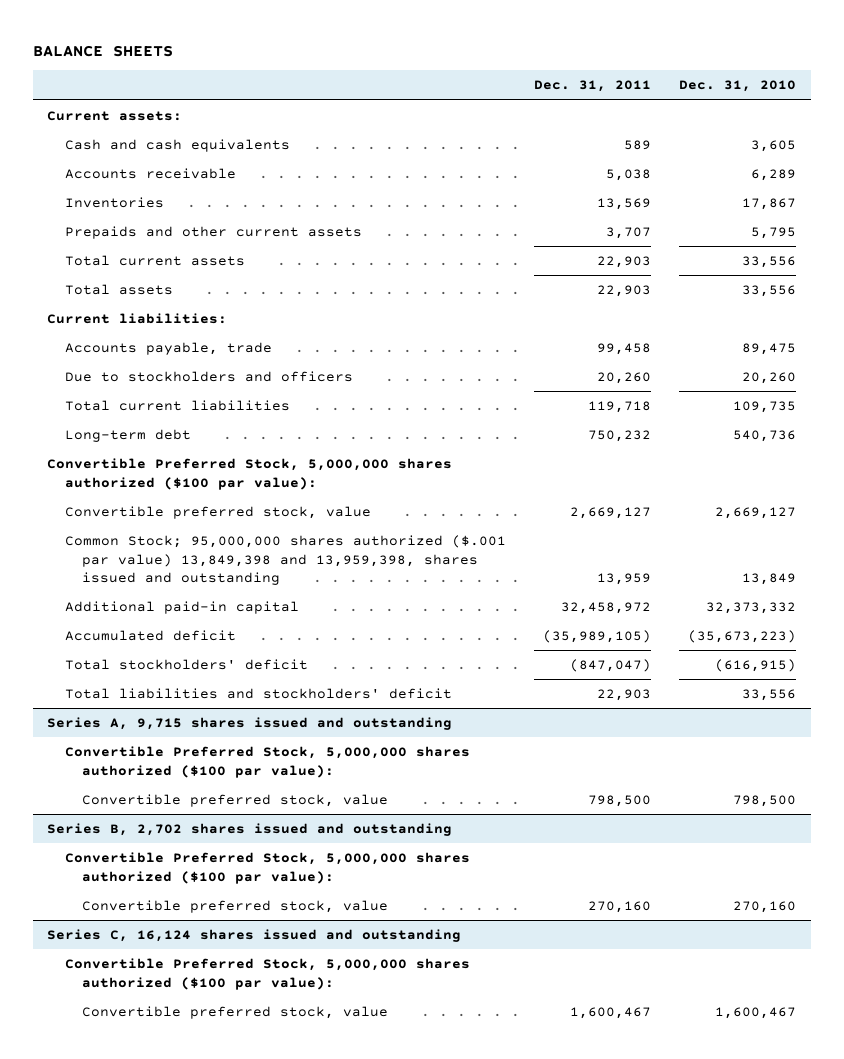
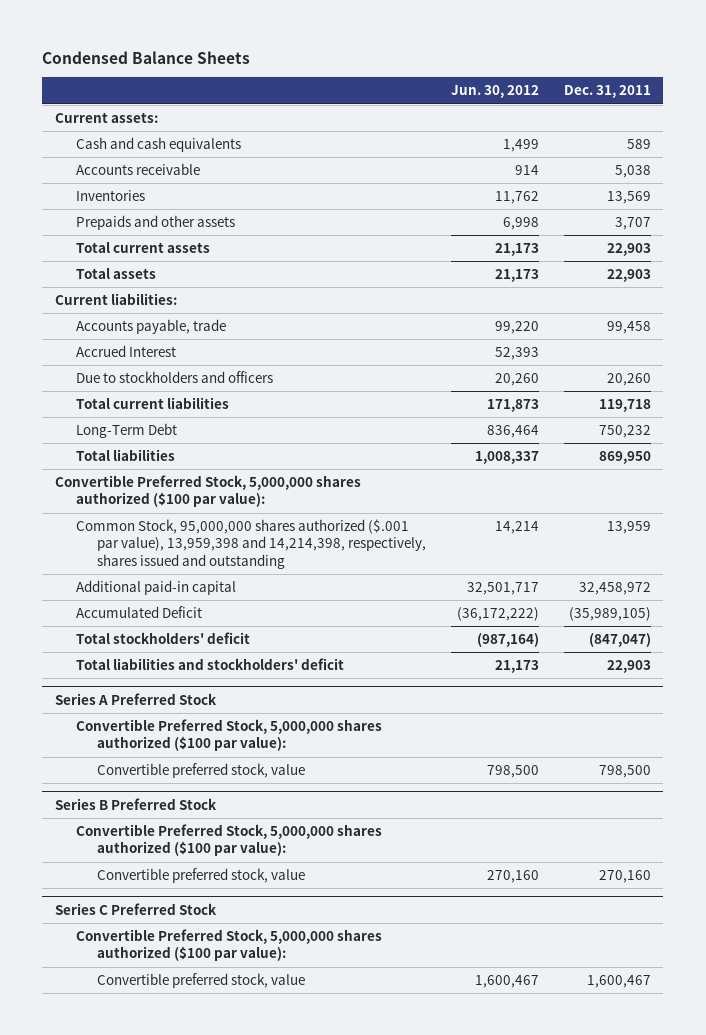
[33,44,174,57] BALANCE SHEETS -> [42,50,251,64] Condensed Balance Sheets
[679,80,797,93] Dec. 31, 2010 -> none
none -> [450,85,539,99] Jun. 30, 2012
[64,225,362,239] Prepaids and other current assets -> [75,215,235,231] Prepaids and other assets
none -> [75,345,176,358] Accrued Interest
[64,428,191,442] Long-term debt -> [75,423,177,439] Long-Term Debt
none -> [75,449,175,462] Total liabilities
[64,505,371,519] Convertible preferred stock, value -> none
[64,534,506,586] Common Stock; 95,000,000 shares authorized ($.001 par value) 13,849,398 and 13,959,398, shares issued and outstanding -> [75,519,427,569] Common Stock, 95,000,000 shares authorized ($.001 par value), 13,959,398 and 14,214,398, respectively, shares issued and outstanding
[64,629,236,641] Accumulated deficit -> [75,606,202,619] Accumulated Deficit
[47,716,453,730] Series A, 9,715 shares issued and outstanding -> none
none -> [54,692,217,705] Series A Preferred Stock
[47,822,453,836] Series B, 2,702 shares issued and outstanding -> none
none -> [54,797,217,810] Series B Preferred Stock
[47,928,462,942] Series C, 16,124 shares issued and outstanding -> none
none -> [54,902,217,915] Series C Preferred Stock

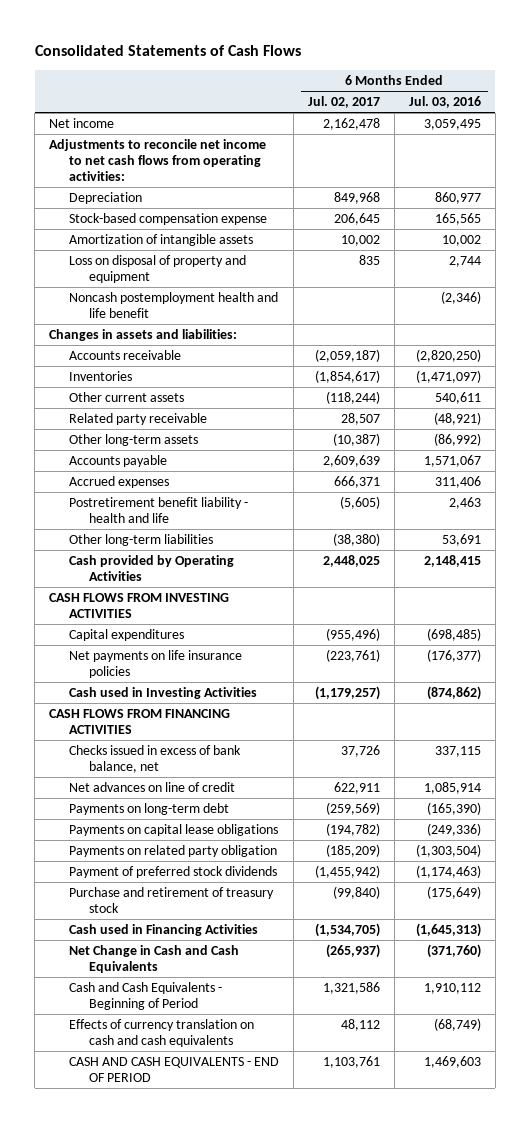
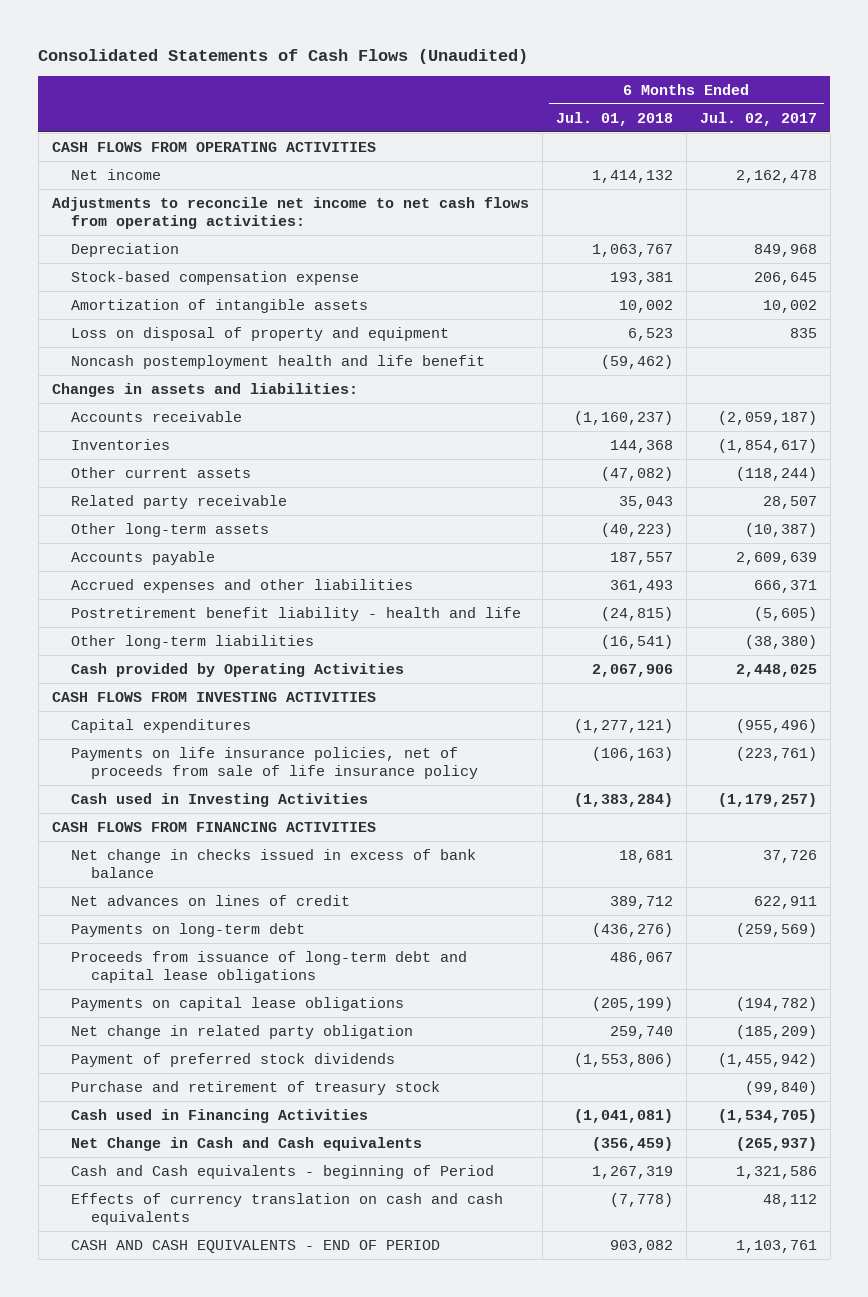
[34,45,301,57] Consolidated Statements of Cash Flows -> [38,49,529,65] Consolidated Statements of Cash Flows (Unaudited)
[408,96,481,109] Jul. 03, 2016 -> none
none -> [555,111,673,126] Jul. 01, 2018
none -> [51,141,376,152] CASH FLOWS FROM OPERATING ACTIVITIES
[69,476,170,489] Accrued expenses -> [71,578,414,593] Accrued expenses and other liabilities
[69,650,243,679] Net payments on life insurance policies -> [71,746,478,779] Payments on life insurance policies, net of proceeds from sale of life insurance policy
[69,745,242,774] Checks issued in excess of bank balance, net -> [71,848,477,878] Net change in checks issued in excess of bank balance
[69,782,236,793] Net advances on line of credit -> [71,894,351,906] Net advances on lines of credit
none -> [71,950,468,983] Proceeds from issuance of long-term debt and capital lease obligations
[69,845,278,858] Payments on related party obligation -> [71,1024,414,1039] Net change in related party obligation
[69,945,240,974] Net Change in Cash and Cash Equivalents -> [71,1136,423,1151] Net Change in Cash and Cash equivalents
[69,982,223,1011] Cash and Cash Equivalents - Beginning of Period -> [71,1164,495,1179] Cash and Cash equivalents - beginning of Period

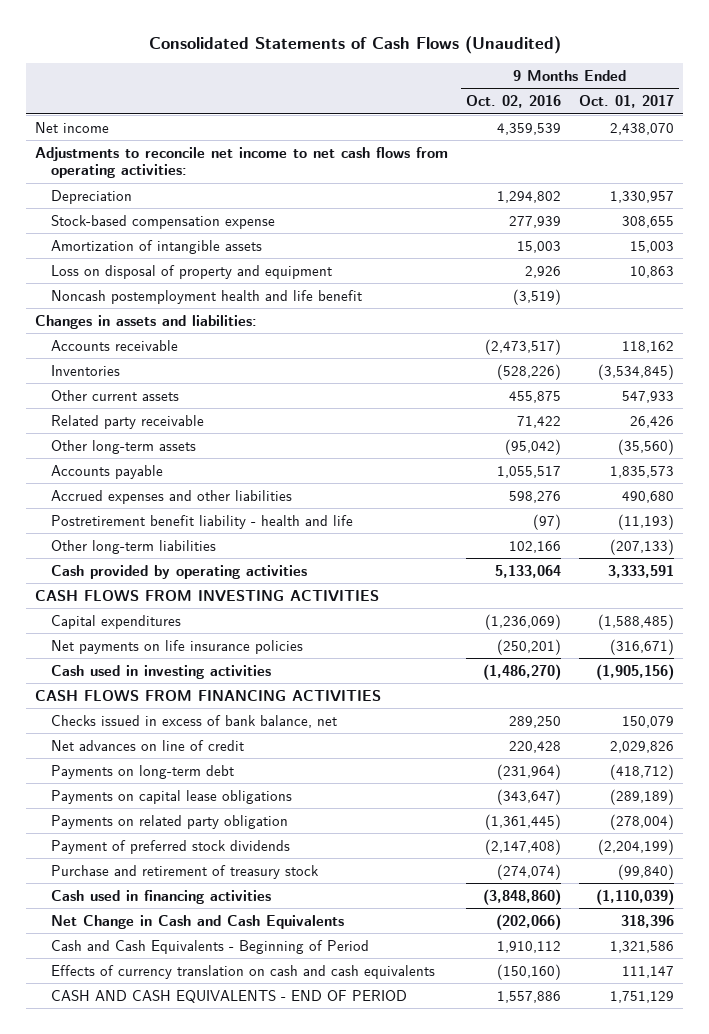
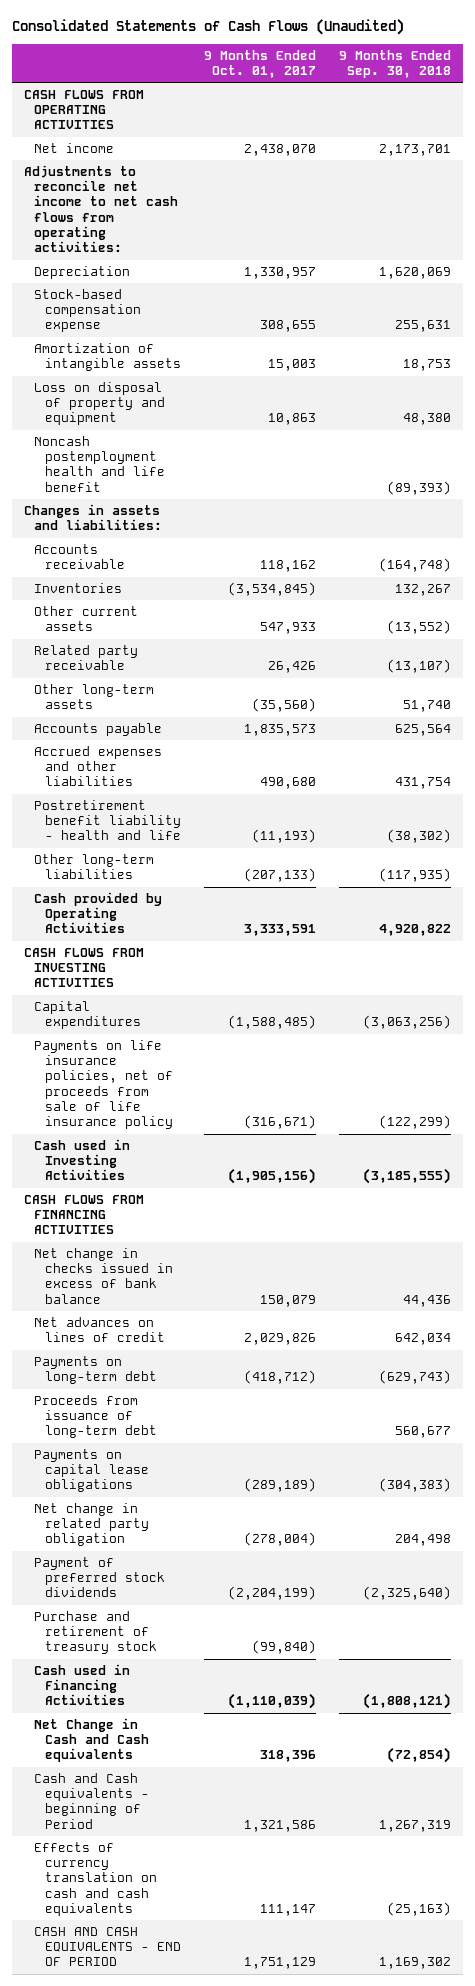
[466,95,562,109] Oct. 02, 2016 -> none
none -> [339,49,452,79] 9 Months Ended Sep. 30, 2018
none -> [23,89,144,130] CASH FLOWS FROM OPERATING ACTIVITIES
[51,564,308,579] Cash provided by operating activities -> [34,891,163,934] Cash provided by Operating Activities
[51,639,304,654] Net payments on life insurance policies -> [34,1039,173,1130] Payments on life insurance policies, net of proceeds from sale of life insurance policy
[51,664,272,679] Cash used in investing activities -> [34,1138,131,1181] Cash used in Investing Activities
[51,714,338,728] Checks issued in excess of bank balance, net -> [34,1247,173,1304] Net change in checks issued in excess of bank balance
[51,739,245,751] Net advances on line of credit -> [34,1316,165,1343] Net advances on lines of credit
none -> [34,1394,157,1439] Proceeds from issuance of long-term debt
[51,814,289,829] Payments on related party obligation -> [34,1502,149,1547] Net change in related party obligation
[51,889,272,904] Cash used in financing activities -> [34,1663,131,1706] Cash used in Financing Activities
[51,914,345,929] Net Change in Cash and Cash Equivalents -> [34,1717,149,1763] Net Change in Cash and Cash equivalents
[51,939,370,954] Cash and Cash Equivalents - Beginning of Period -> [34,1772,149,1829] Cash and Cash equivalents - beginning of Period

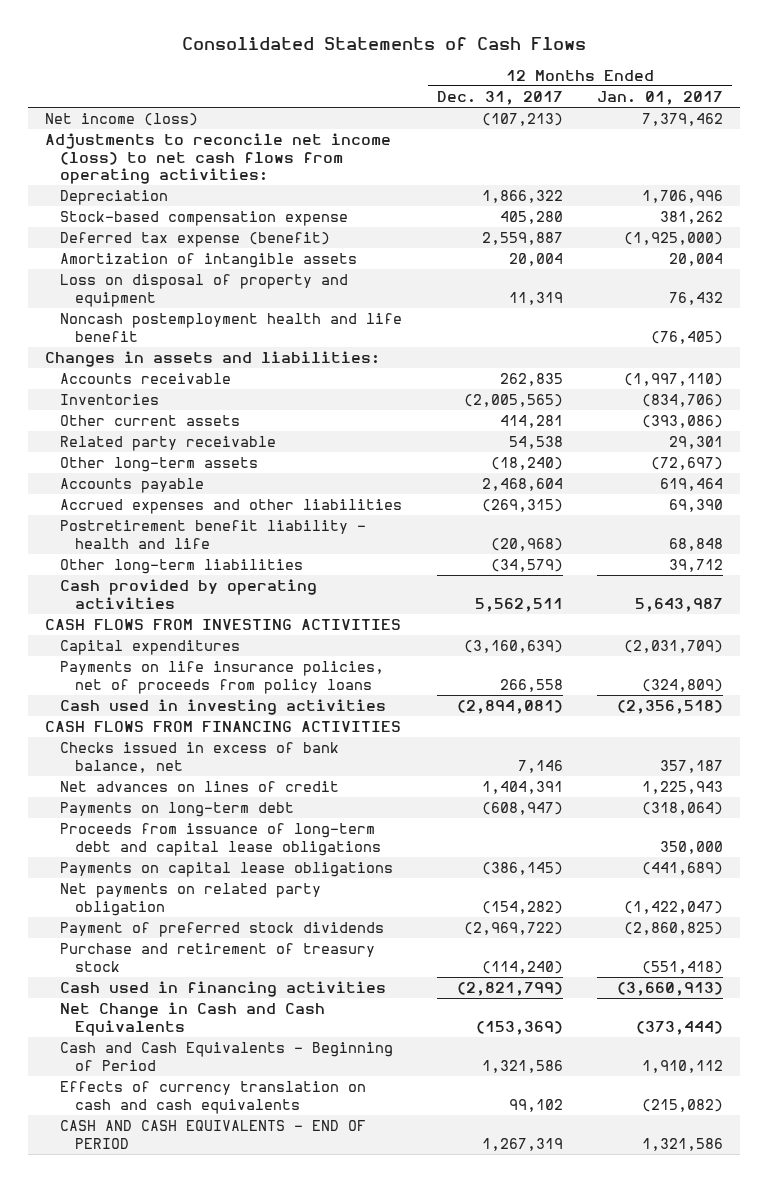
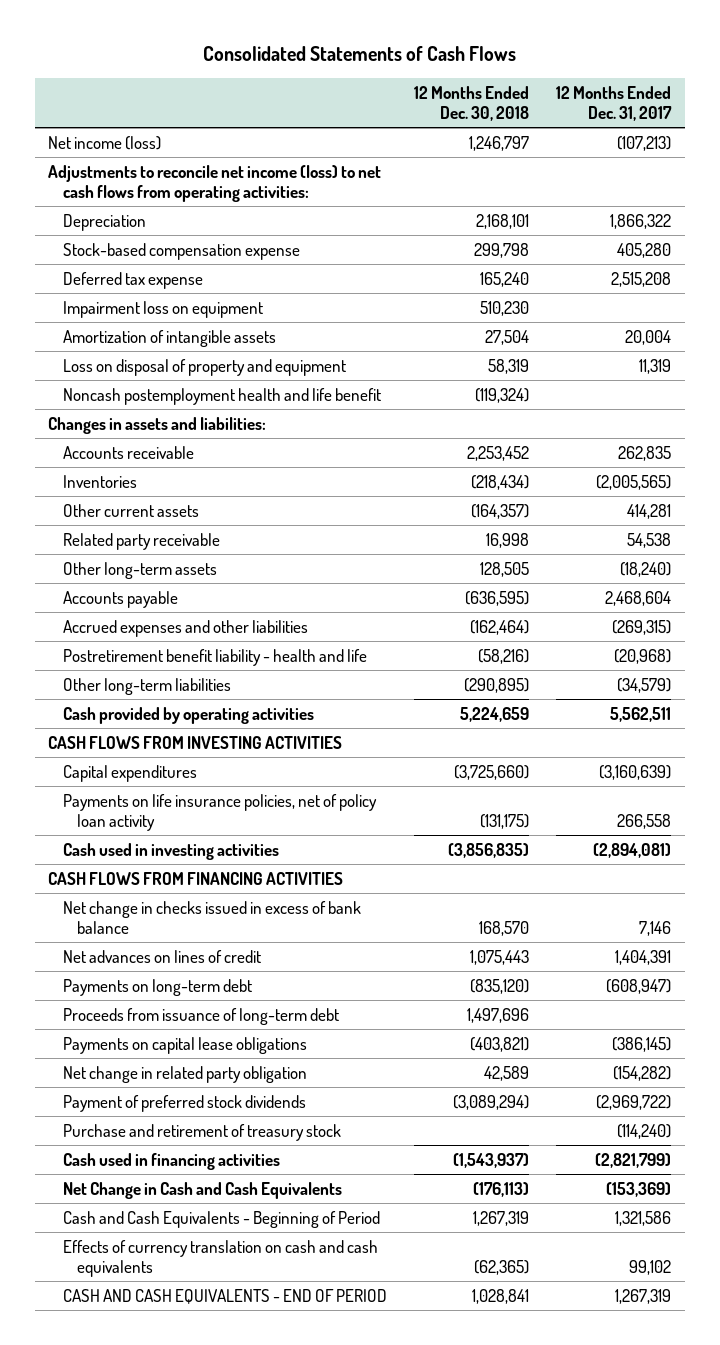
[596,91,723,106] Jan. 01, 2017 -> none
none -> [414,85,530,121] 12 Months Ended Dec. 30, 2018
[60,232,331,248] Deferred tax expense (benefit) -> [62,271,203,289] Deferred tax expense
[481,232,563,246] 2,559,887 -> [611,271,672,287] 2,515,208
none -> [62,300,263,318] Impairment loss on equipment
[60,661,385,694] Payments on life insurance policies, net of proceeds from policy loans -> [62,793,377,831] Payments on life insurance policies, net of policy loan activity
[60,742,340,773] Checks issued in excess of bank balance, net -> [62,900,361,934] Net change in checks issued in excess of bank balance
[60,823,382,856] Proceeds from issuance of long-term debt and capital lease obligations -> [62,1007,339,1025] Proceeds from issuance of long-term debt
[60,883,322,916] Net payments on related party obligation -> [62,1065,307,1083] Net change in related party obligation

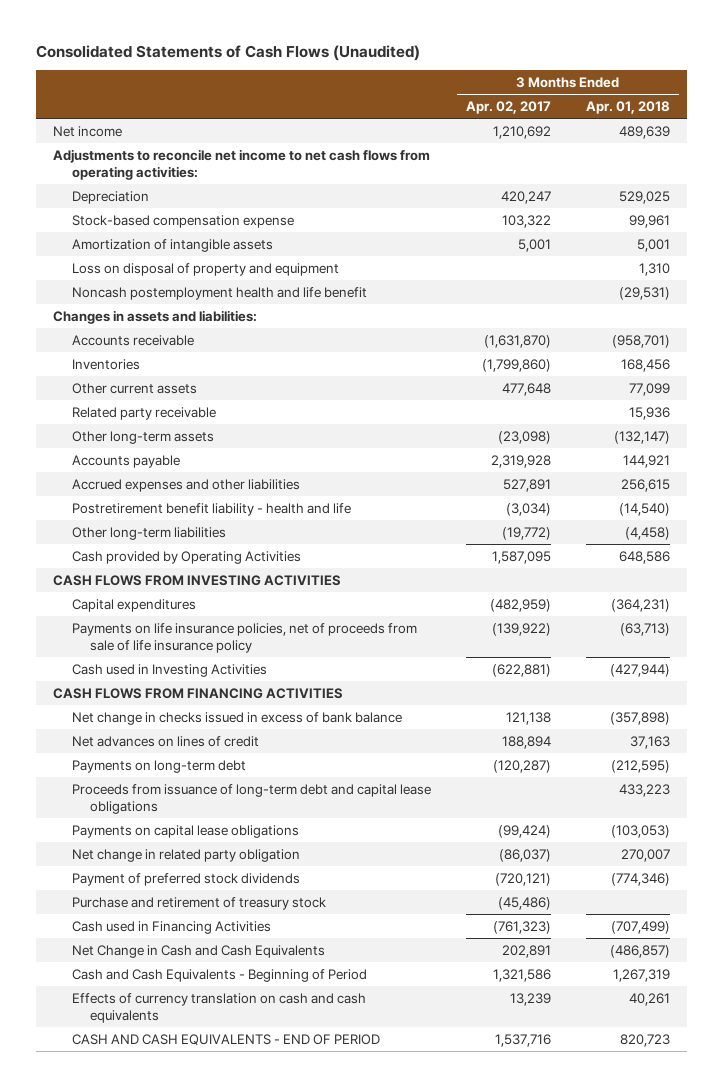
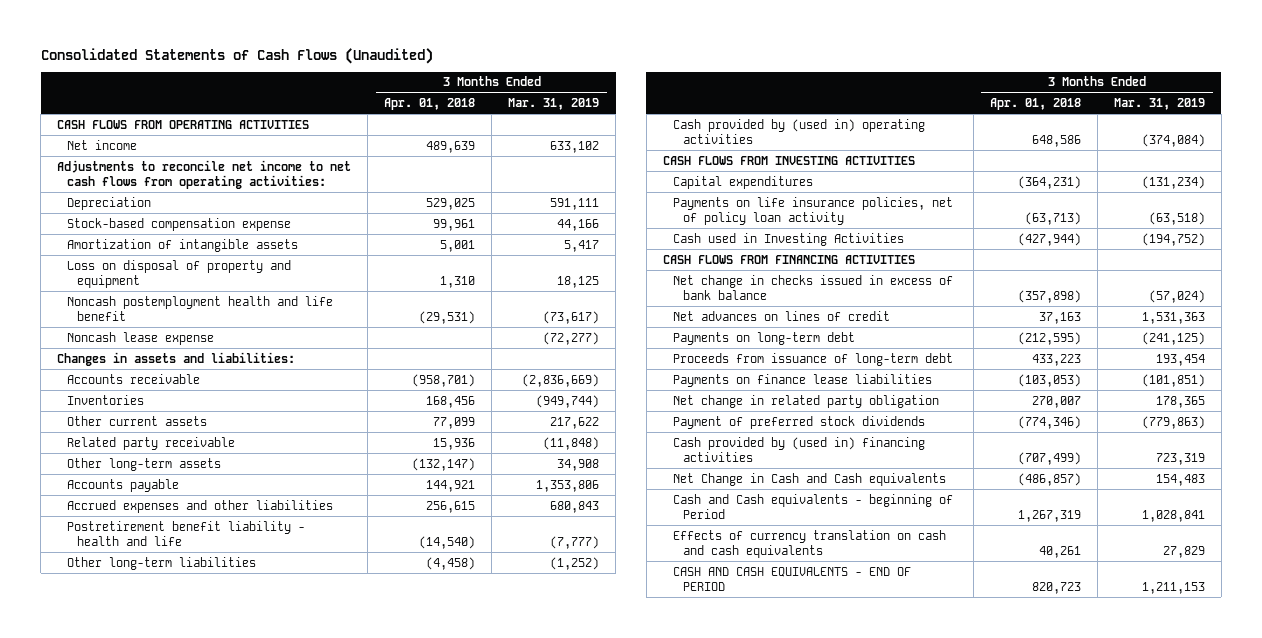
[465,100,551,114] Apr. 02, 2017 -> none
none -> [508,98,600,111] Mar. 31, 2019
none -> [57,119,310,129] CASH FLOWS FROM OPERATING ACTIVITIES
none -> [67,331,215,345] Noncash lease expense
[71,550,301,564] Cash provided by Operating Activities -> [672,118,925,144] Cash provided by (used in) operating activities
[71,622,417,653] Payments on life insurance policies, net of proceeds from sale of life insurance policy -> [672,196,953,225] Payments on life insurance policies, net of policy loan activity
[71,783,431,814] Proceeds from issuance of long-term debt and capital lease obligations -> [672,352,953,366] Proceeds from issuance of long-term debt
[71,824,299,838] Payments on capital lease obligations -> [672,373,932,387] Payments on finance lease liabilities
[71,896,326,910] Purchase and retirement of treasury stock -> none
[71,920,271,934] Cash used in Financing Activities -> [672,436,925,462] Cash provided by (used in) financing activities
[71,944,325,958] Net Change in Cash and Cash Equivalents -> [672,472,946,486] Net Change in Cash and Cash equivalents
[71,968,367,982] Cash and Cash Equivalents - Beginning of Period -> [672,493,953,519] Cash and Cash equivalents - beginning of Period

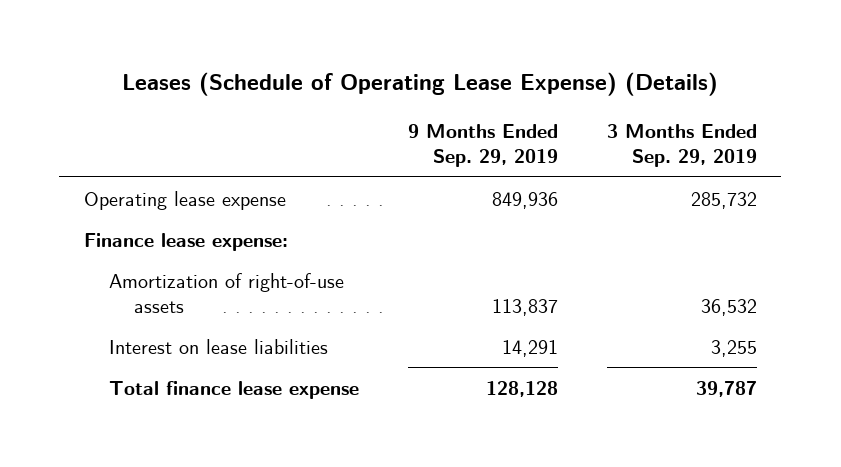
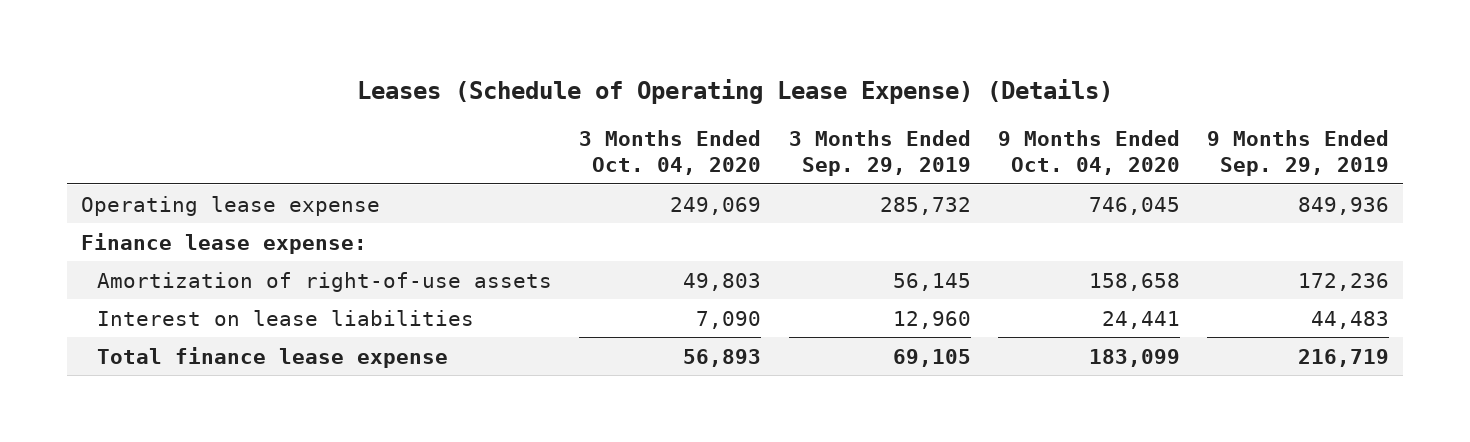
none -> [579,129,762,176] 3 Months Ended Oct. 04, 2020
none -> [997,129,1180,176] 9 Months Ended Oct. 04, 2020
[491,298,558,316] 113,837 -> [1298,272,1390,291] 172,236
[700,298,757,316] 36,532 -> [892,272,971,291] 56,145
[501,339,558,357] 14,291 -> [1311,310,1390,329] 44,483
[710,339,757,357] 3,255 -> [892,310,971,329] 12,960
[485,380,558,397] 128,128 -> [1298,348,1390,367] 216,719
[695,380,757,397] 39,787 -> [892,348,971,367] 69,105

